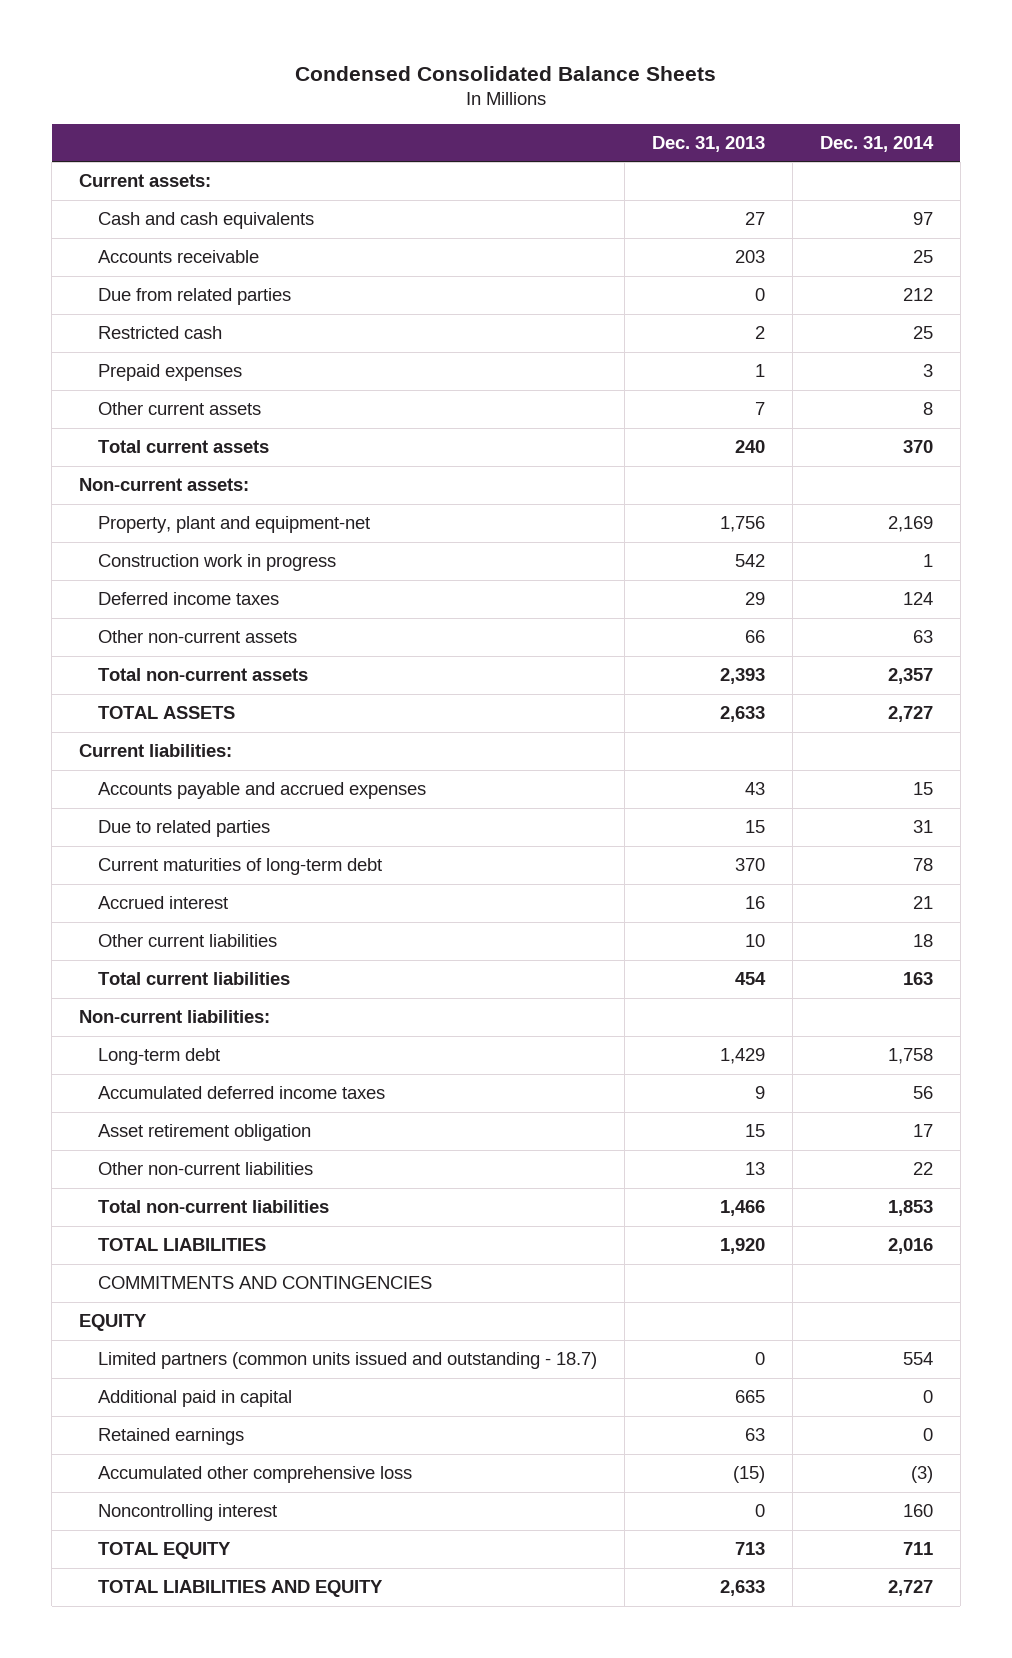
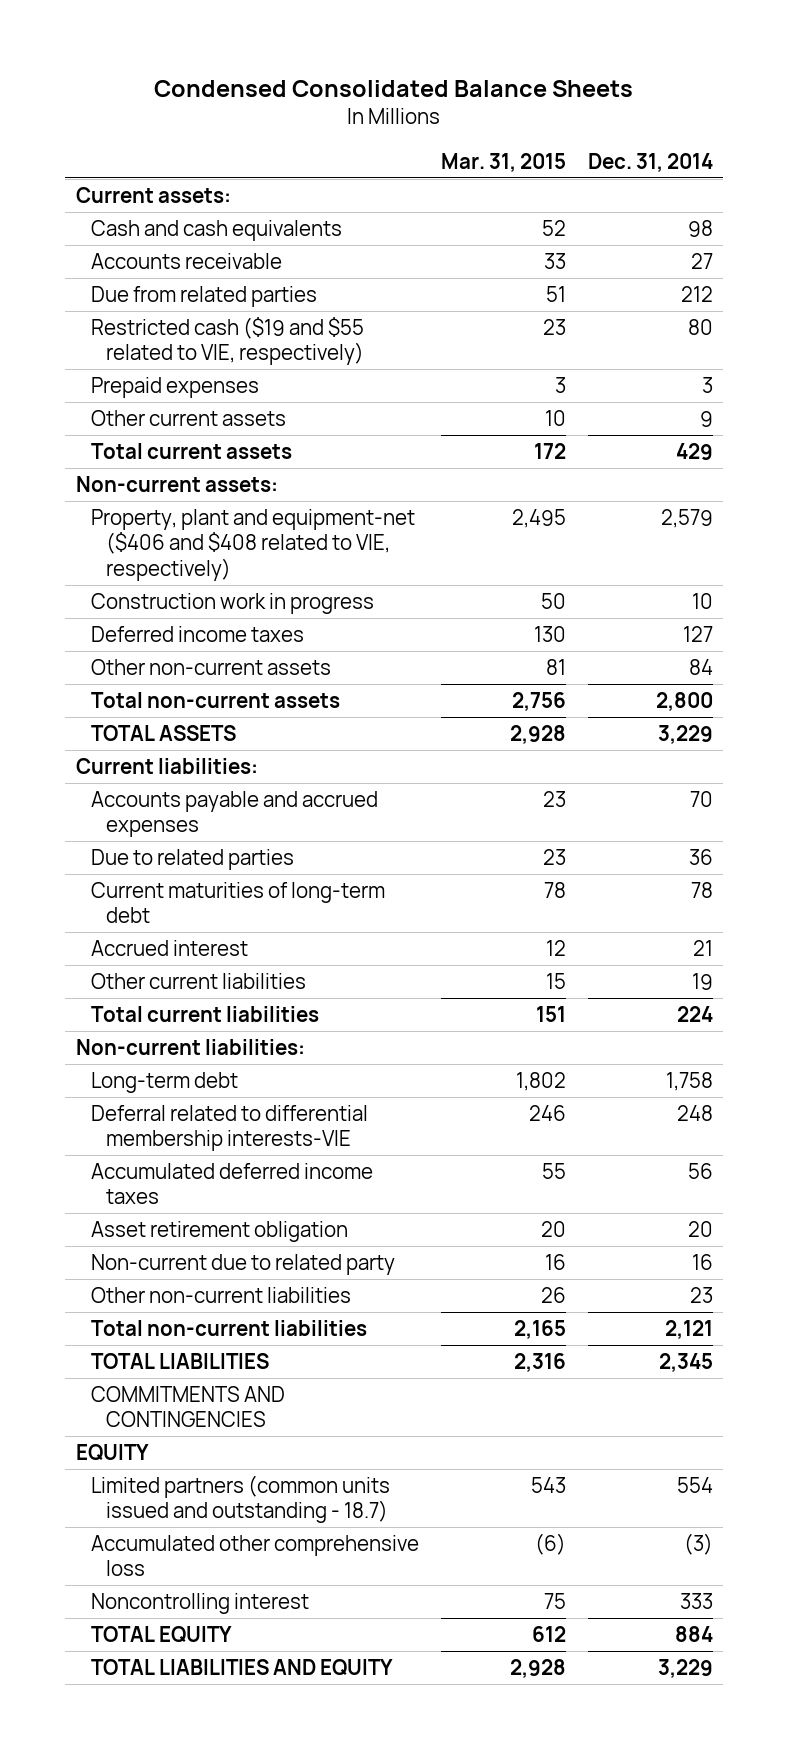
[652,135,766,152] Dec. 31, 2013 -> none
none -> [440,152,566,172] Mar. 31, 2015
[912,212,933,226] 97 -> [687,219,713,237] 98
[912,250,933,264] 25 -> [690,252,713,269] 27
[98,326,223,340] Restricted cash -> [90,316,364,366] Restricted cash ($19 and $55 related to VIE, respectively)
[912,326,933,340] 25 -> [687,318,713,335] 80
[922,402,933,416] 8 -> [699,410,713,427] 9
[902,440,933,454] 370 -> [675,442,713,460] 429
[98,516,371,534] Property, plant and equipment-net -> [90,508,415,581] Property, plant and equipment-net ($406 and $408 related to VIE, respectively)
[887,516,933,533] 2,169 -> [660,508,713,528] 2,579
[922,554,933,568] 1 -> [691,592,713,609] 10
[902,592,933,606] 124 -> [682,625,713,642] 127
[912,630,933,644] 63 -> [688,658,713,675] 84
[887,668,933,685] 2,357 -> [655,691,713,711] 2,800
[887,706,933,723] 2,727 -> [657,724,713,744] 3,229
[912,782,933,796] 15 -> [689,790,713,807] 70
[912,820,933,834] 31 -> [688,848,713,865] 36
[912,934,933,948] 18 -> [691,972,713,990] 19
[902,972,933,986] 163 -> [676,1005,713,1022] 224
none -> [90,1104,368,1152] Deferral related to differential membership interests-VIE
[912,1124,933,1138] 17 -> [687,1220,713,1237] 20
none -> [90,1253,395,1275] Non-current due to related party
[912,1162,933,1176] 22 -> [689,1286,713,1303] 23
[887,1200,933,1217] 1,853 -> [664,1319,713,1339] 2,121
[887,1238,933,1255] 2,016 -> [658,1352,713,1372] 2,345
[98,1390,293,1408] Additional paid in capital -> none
[98,1428,245,1446] Retained earnings -> none
[902,1504,933,1518] 160 -> [679,1592,713,1609] 333
[902,1542,933,1556] 711 -> [674,1625,713,1642] 884
[887,1580,933,1597] 2,727 -> [657,1658,713,1678] 3,229

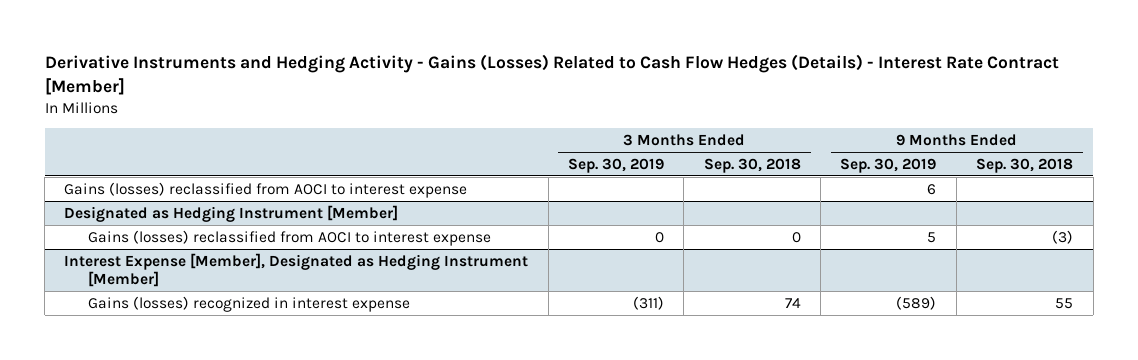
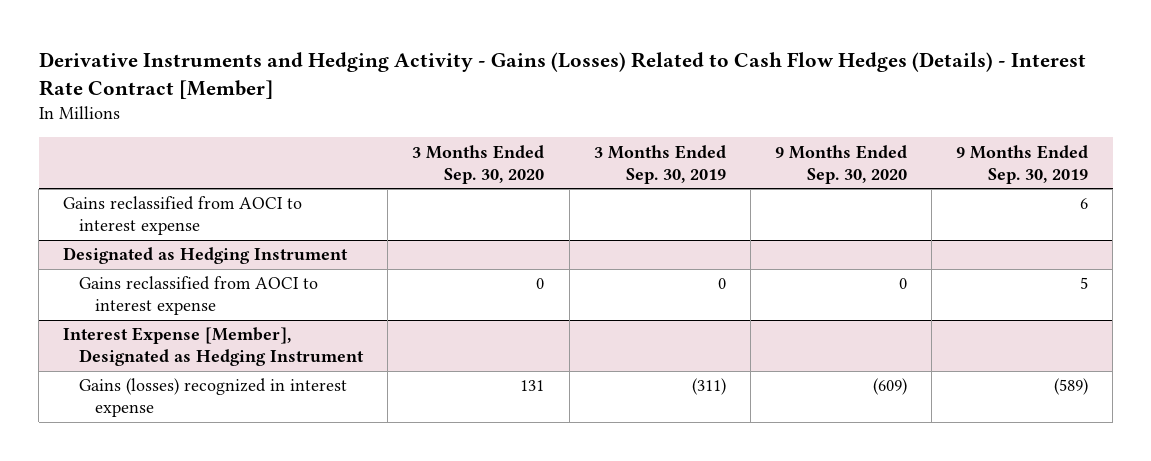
[703,157,801,173] Sep. 30, 2018 -> none
[976,157,1074,173] Sep. 30, 2018 -> none
none -> [412,144,545,184] 3 Months Ended Sep. 30, 2020
none -> [774,144,907,184] 9 Months Ended Sep. 30, 2020
[64,181,468,198] Gains (losses) reclassified from AOCI to interest expense -> [63,196,303,236] Gains reclassified from AOCI to interest expense
[64,204,399,222] Designated as Hedging Instrument [Member] -> [63,247,349,265] Designated as Hedging Instrument
[87,229,491,246] Gains (losses) reclassified from AOCI to interest expense -> [79,276,319,316] Gains reclassified from AOCI to interest expense
[64,252,529,287] Interest Expense [Member], Designated as Hedging Instrument [Member] -> [63,327,365,367] Interest Expense [Member], Designated as Hedging Instrument

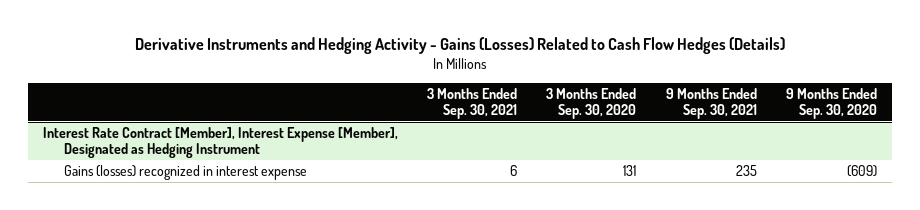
[38,51,1086,99] Derivative Instruments and Hedging Activity - Gains (Losses) Related to Cash Flow Hedges (Details) - Interest Rate Contract [Member] -> [134,36,785,54] Derivative Instruments and Hedging Activity - Gains (Losses) Related to Cash Flow Hedges (Details)
[593,144,726,184] 3 Months Ended Sep. 30, 2019 -> none
[956,144,1089,184] 9 Months Ended Sep. 30, 2019 -> none
none -> [426,87,517,120] 3 Months Ended Sep. 30, 2021
none -> [665,87,757,120] 9 Months Ended Sep. 30, 2021
[63,196,303,236] Gains reclassified from AOCI to interest expense -> none
[63,247,349,265] Designated as Hedging Instrument -> none
[79,276,319,316] Gains reclassified from AOCI to interest expense -> none
[63,327,365,367] Interest Expense [Member], Designated as Hedging Instrument -> [42,127,398,159] Interest Rate Contract [Member], Interest Expense [Member], Designated as Hedging Instrument

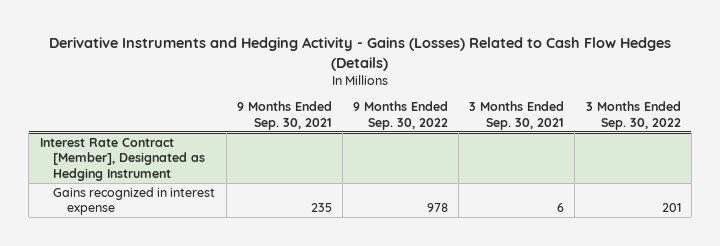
[546,87,637,120] 3 Months Ended Sep. 30, 2020 -> none
[786,87,878,120] 9 Months Ended Sep. 30, 2020 -> none
none -> [352,101,448,130] 9 Months Ended Sep. 30, 2022
none -> [585,101,681,130] 3 Months Ended Sep. 30, 2022
[42,127,398,159] Interest Rate Contract [Member], Interest Expense [Member], Designated as Hedging Instrument -> [39,137,206,182] Interest Rate Contract [Member], Designated as Hedging Instrument
[63,165,307,181] Gains (losses) recognized in interest expense -> [53,186,216,216] Gains recognized in interest expense

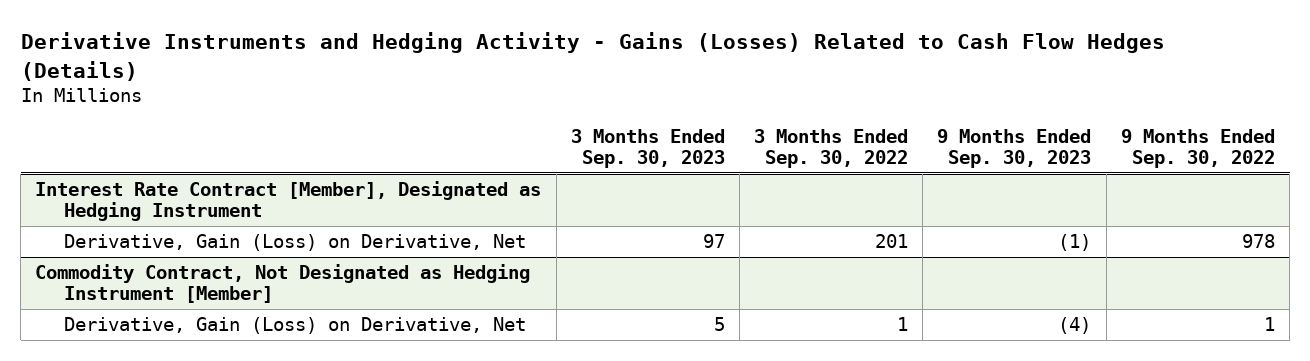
[236,101,332,130] 9 Months Ended Sep. 30, 2021 -> none
[469,101,565,130] 3 Months Ended Sep. 30, 2021 -> none
none -> [570,128,725,168] 3 Months Ended Sep. 30, 2023
none -> [937,128,1092,168] 9 Months Ended Sep. 30, 2023
[53,186,216,216] Gains recognized in interest expense -> [64,234,527,252] Derivative, Gain (Loss) on Derivative, Net
none -> [35,264,531,304] Commodity Contract, Not Designated as Hedging Instrument [Member]
none -> [64,317,527,335] Derivative, Gain (Loss) on Derivative, Net

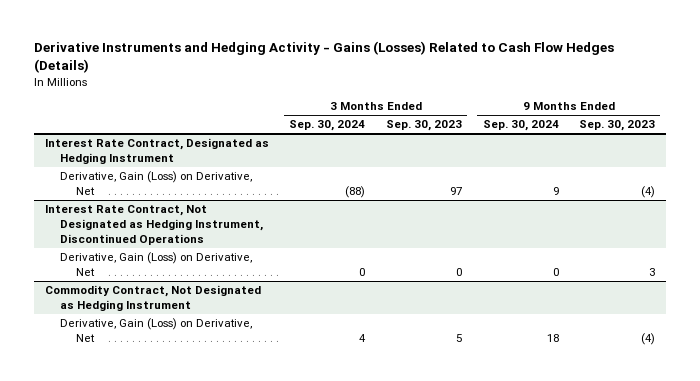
[754,128,909,168] 3 Months Ended Sep. 30, 2022 -> none
[1120,128,1275,168] 9 Months Ended Sep. 30, 2022 -> none
none -> [289,120,366,132] Sep. 30, 2024
none -> [482,120,559,132] Sep. 30, 2024
[35,181,542,222] Interest Rate Contract [Member], Designated as Hedging Instrument -> [44,138,269,164] Interest Rate Contract, Designated as Hedging Instrument
[1058,234,1092,252] (1) -> [641,185,656,198] (4)
none -> [44,205,264,245] Interest Rate Contract, Not Designated as Hedging Instrument, Discontinued Operations
none -> [60,252,253,276] Derivative, Gain (Loss) on Derivative, Net
[35,264,531,304] Commodity Contract, Not Designated as Hedging Instrument [Member] -> [44,285,261,311] Commodity Contract, Not Designated as Hedging Instrument

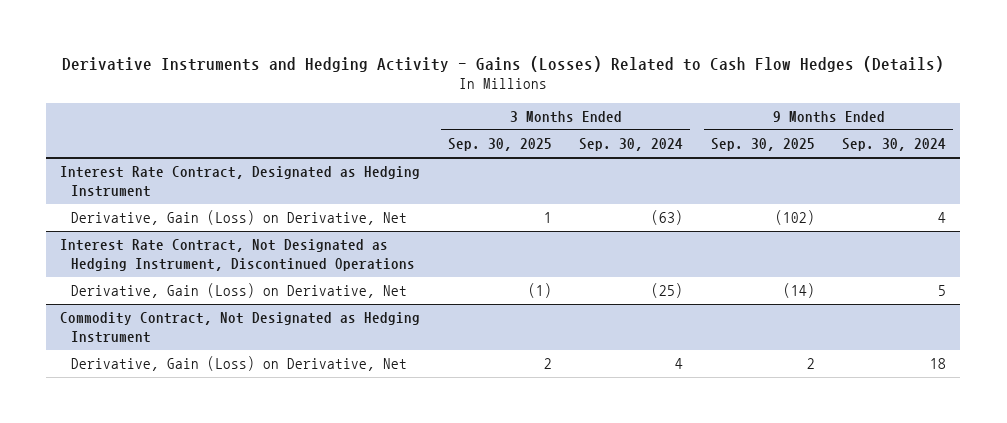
[385,120,462,132] Sep. 30, 2023 -> none
[579,120,656,132] Sep. 30, 2023 -> none
none -> [447,138,552,152] Sep. 30, 2025
none -> [710,138,815,152] Sep. 30, 2025
[345,185,366,198] (88) -> [651,210,684,226] (63)
[552,186,559,195] 9 -> [938,212,947,224] 4
[359,267,366,276] 0 -> [651,283,684,299] (25)
[552,267,559,276] 0 -> [938,285,947,297] 5

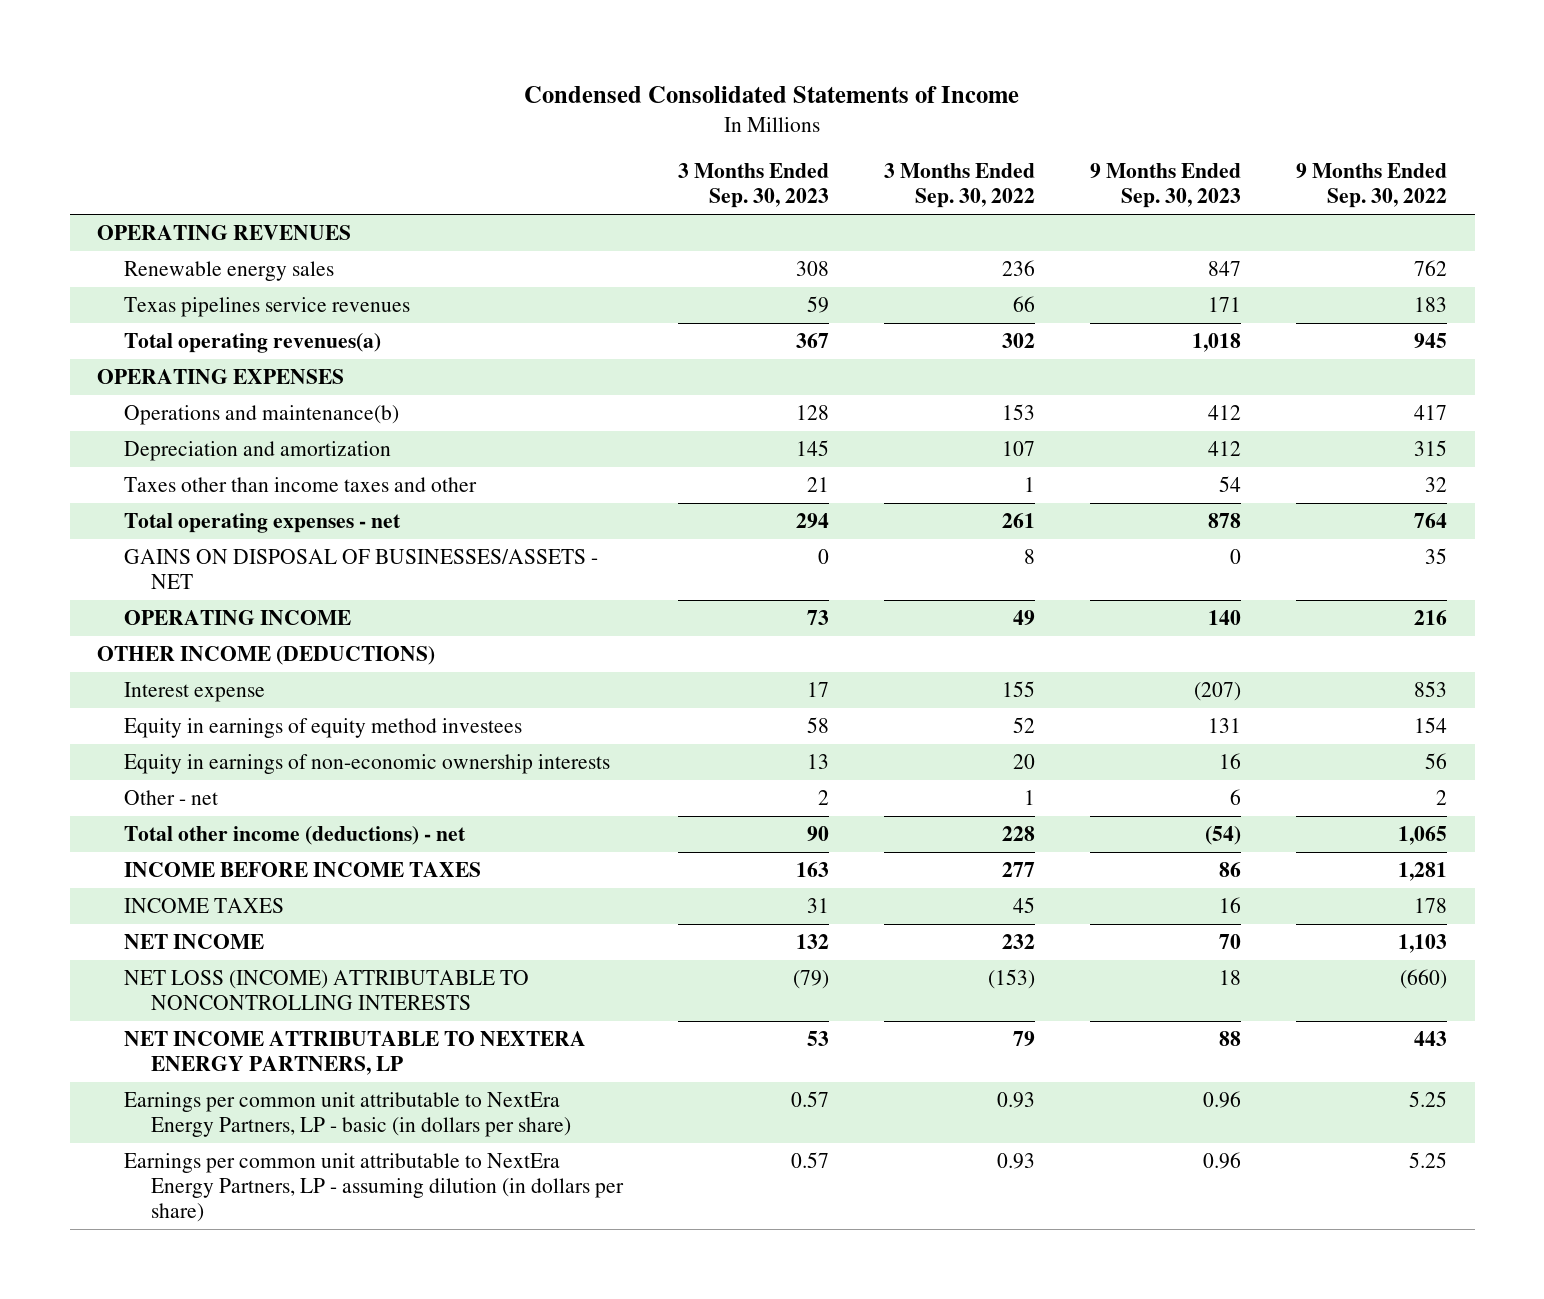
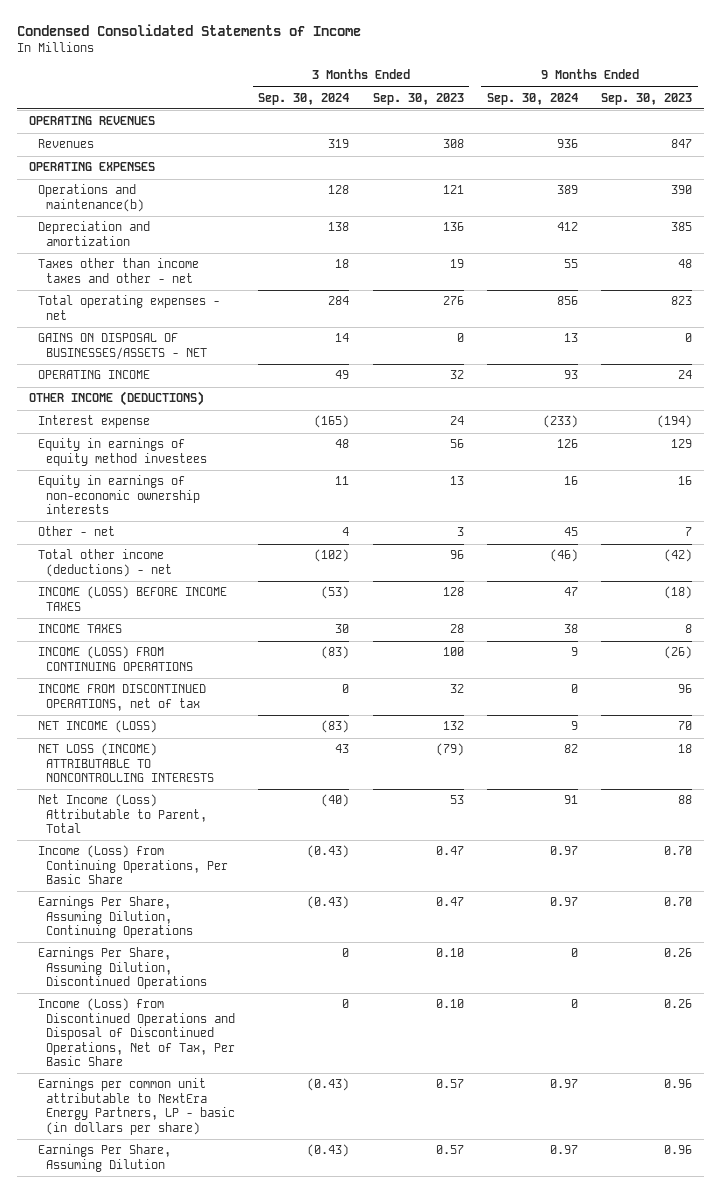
[883,163,1035,209] 3 Months Ended Sep. 30, 2022 -> none
[1296,163,1448,209] 9 Months Ended Sep. 30, 2022 -> none
none -> [258,92,350,105] Sep. 30, 2024
none -> [486,92,578,105] Sep. 30, 2024
[123,260,334,281] Renewable energy sales -> none
[123,296,410,317] Texas pipelines service revenues -> none
[123,332,381,353] Total operating revenues(a) -> [37,139,94,149] Revenues
[795,332,829,348] 367 -> [442,139,464,149] 308
[1192,332,1242,352] 1,018 -> [671,139,693,149] 847
[795,404,829,420] 128 -> [442,185,464,195] 121
[1208,404,1242,420] 412 -> [671,185,693,195] 390
[795,439,829,456] 145 -> [442,222,464,232] 136
[1208,440,1242,456] 412 -> [671,222,693,232] 385
[123,476,477,492] Taxes other than income taxes and other -> [37,258,199,283] Taxes other than income taxes and other - net
[806,476,829,492] 21 -> [449,259,464,269] 19
[1219,475,1242,492] 54 -> [678,259,693,269] 48
[795,512,829,528] 294 -> [442,296,464,306] 276
[1208,512,1242,528] 878 -> [671,296,693,306] 823
[806,609,829,625] 73 -> [449,370,464,380] 32
[1208,609,1242,625] 140 -> [678,370,693,380] 24
[806,681,829,697] 17 -> [449,416,464,426] 24
[1194,681,1242,701] (207) -> [657,415,693,429] (194)
[806,716,829,733] 58 -> [449,439,464,449] 56
[1208,717,1242,733] 131 -> [671,439,693,449] 129
[817,789,829,805] 2 -> [456,527,464,537] 3
[1230,788,1242,805] 6 -> [685,527,693,537] 7
[806,825,829,841] 90 -> [449,550,464,560] 96
[1205,825,1242,845] (54) -> [664,549,693,563] (42)
[123,861,481,877] INCOME BEFORE INCOME TAXES -> [37,586,227,611] INCOME (LOSS) BEFORE INCOME TAXES
[795,861,829,877] 163 -> [442,587,464,597] 128
[1219,861,1242,877] 86 -> [664,586,693,600] (18)
[806,897,829,913] 31 -> [449,624,464,634] 28
[1219,896,1242,913] 16 -> [685,624,693,634] 8
none -> [37,646,194,671] INCOME (LOSS) FROM CONTINUING OPERATIONS
none -> [37,684,206,711] INCOME FROM DISCONTINUED OPERATIONS, net of tax
[123,933,264,949] NET INCOME -> [37,720,157,734] NET INCOME (LOSS)
[123,1030,586,1076] NET INCOME ATTRIBUTABLE TO NEXTERA ENERGY PARTNERS, LP -> [37,794,208,834] Net Income (Loss) Attributable to Parent, Total
none -> [37,845,229,885] Income (Loss) from Continuing Operations, Per Basic Share
none -> [37,896,194,939] Earnings Per Share, Assuming Dilution, Continuing Operations
none -> [37,947,208,990] Earnings Per Share, Assuming Dilution, Discontinued Operations
none -> [37,998,236,1067] Income (Loss) from Discontinued Operations and Disposal of Discontinued Operations, Net of Tax, Per Basic Share
[123,1152,624,1223] Earnings per common unit attributable to NextEra Energy Partners, LP - assuming dilution (in dollars per share) -> [37,1144,171,1172] Earnings Per Share, Assuming Dilution

